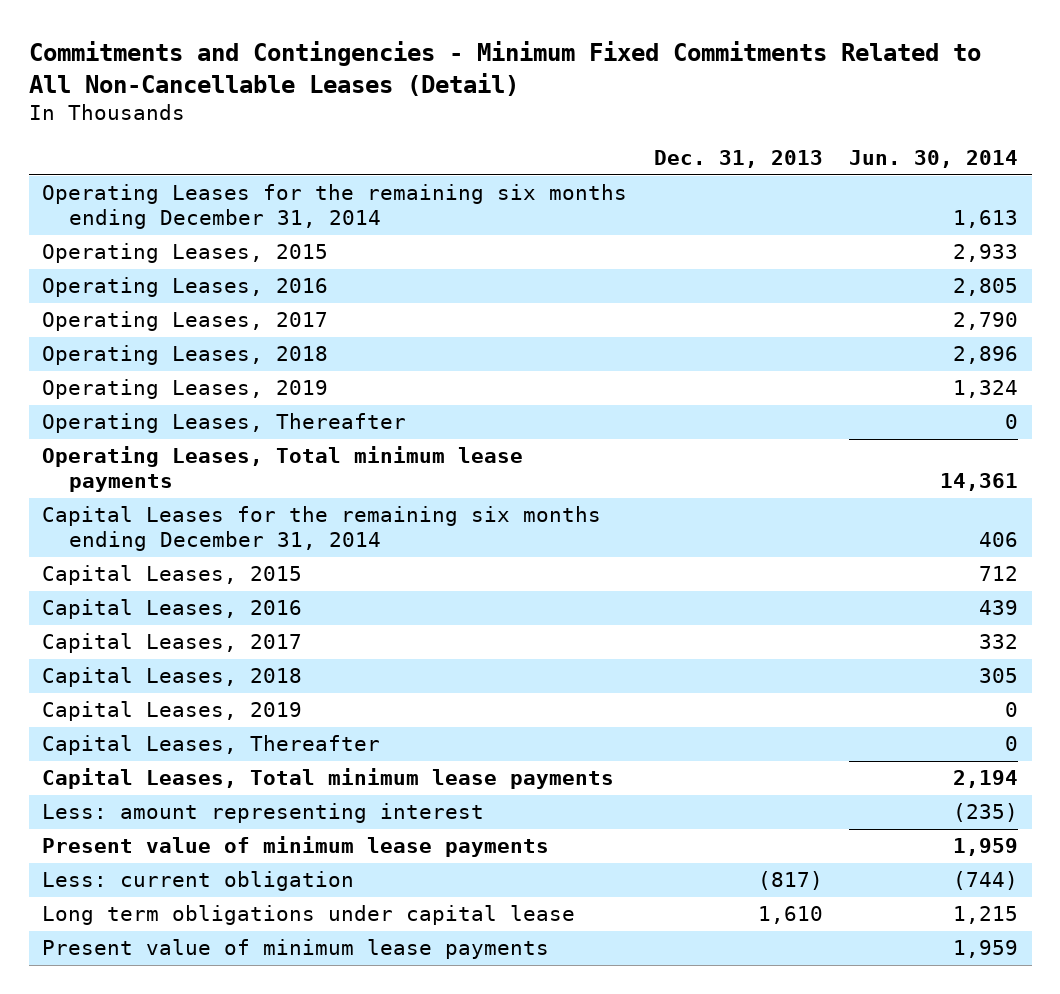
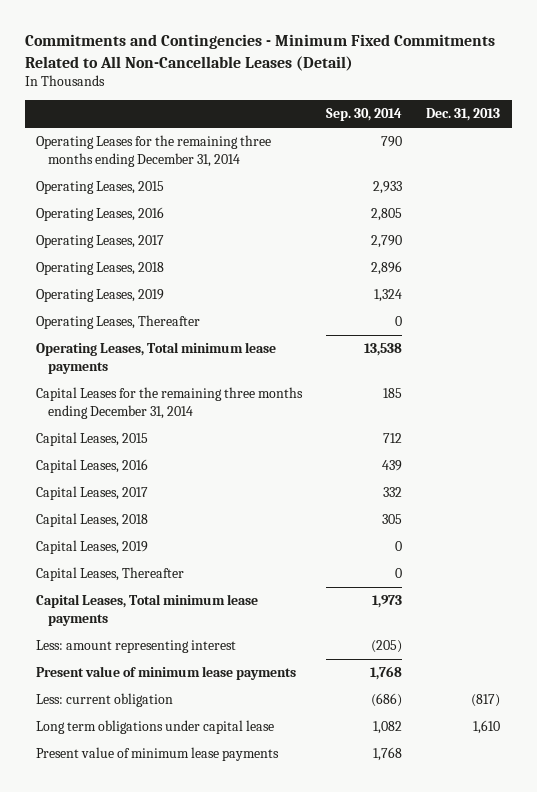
[849,150,1019,169] Jun. 30, 2014 -> none
none -> [326,108,403,122] Sep. 30, 2014
[42,184,628,230] Operating Leases for the remaining six months ending December 31, 2014 -> [36,135,272,167] Operating Leases for the remaining three months ending December 31, 2014
[42,506,602,552] Capital Leases for the remaining six months ending December 31, 2014 -> [36,387,304,419] Capital Leases for the remaining three months ending December 31, 2014

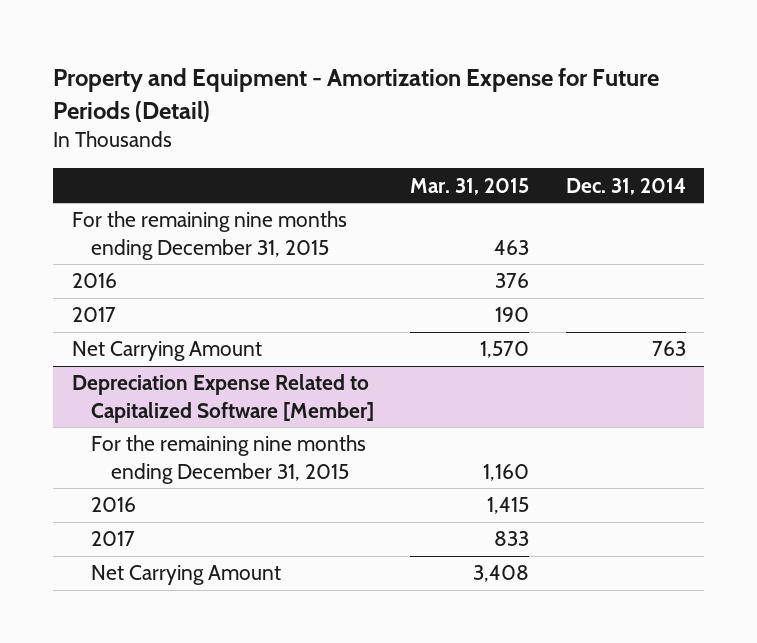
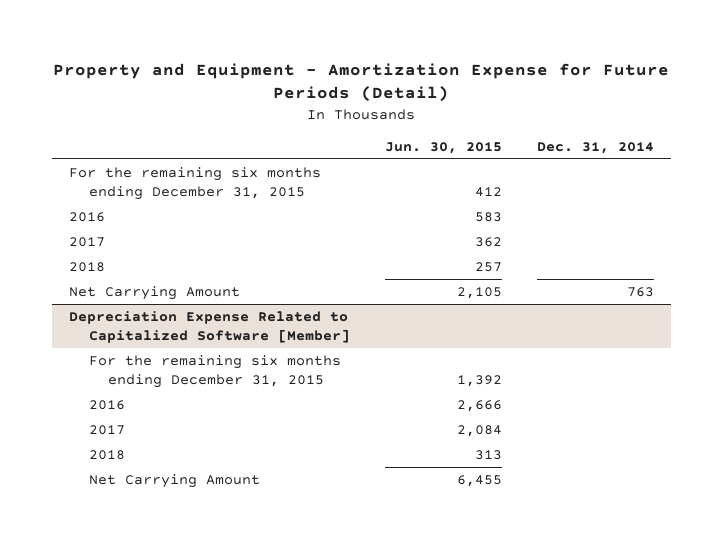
[410,177,530,195] Mar. 31, 2015 -> none
none -> [384,141,502,154] Jun. 30, 2015
[71,211,347,260] For the remaining nine months ending December 31, 2015 -> [69,166,322,200] For the remaining six months ending December 31, 2015
none -> [69,261,106,272] 2018
[91,435,367,484] For the remaining nine months ending December 31, 2015 -> [88,354,341,388] For the remaining six months ending December 31, 2015
none -> [88,449,125,460] 2018

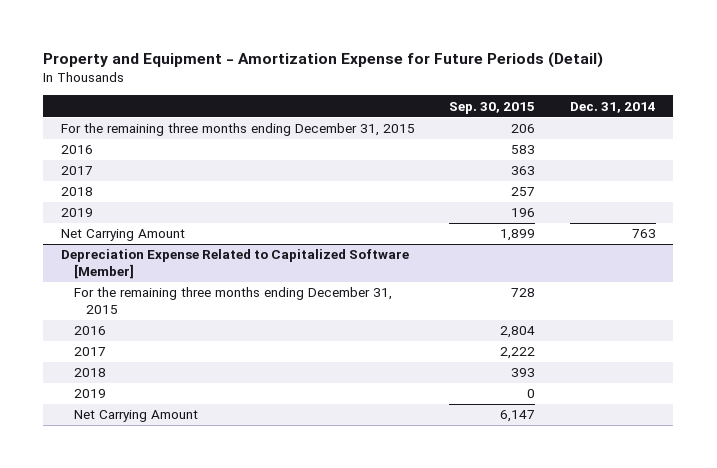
[384,141,502,154] Jun. 30, 2015 -> none
none -> [449,101,536,114] Sep. 30, 2015
[69,166,322,200] For the remaining six months ending December 31, 2015 -> [60,123,415,137] For the remaining three months ending December 31, 2015
none -> [60,208,93,218] 2019
[88,354,341,388] For the remaining six months ending December 31, 2015 -> [73,287,392,314] For the remaining three months ending December 31, 2015
none -> [73,389,106,399] 2019

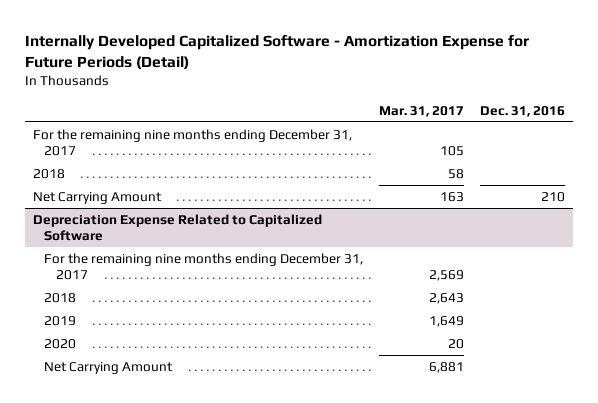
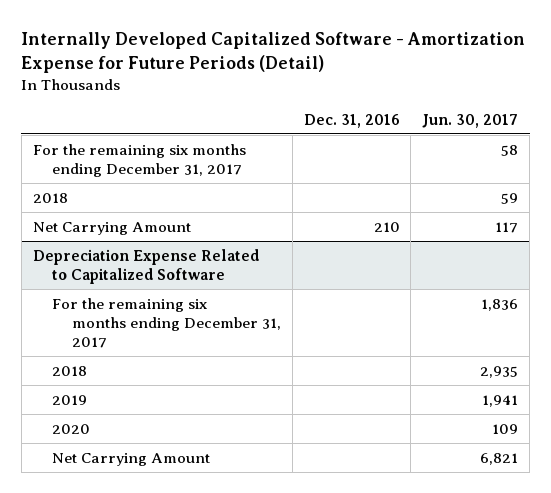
[379,105,465,117] Mar. 31, 2017 -> none
none -> [422,113,519,128] Jun. 30, 2017
[33,128,353,156] For the remaining nine months ending December 31, 2017 -> [32,143,246,177] For the remaining six months ending December 31, 2017
[44,252,364,280] For the remaining nine months ending December 31, 2017 -> [52,297,281,348] For the remaining six months ending December 31, 2017

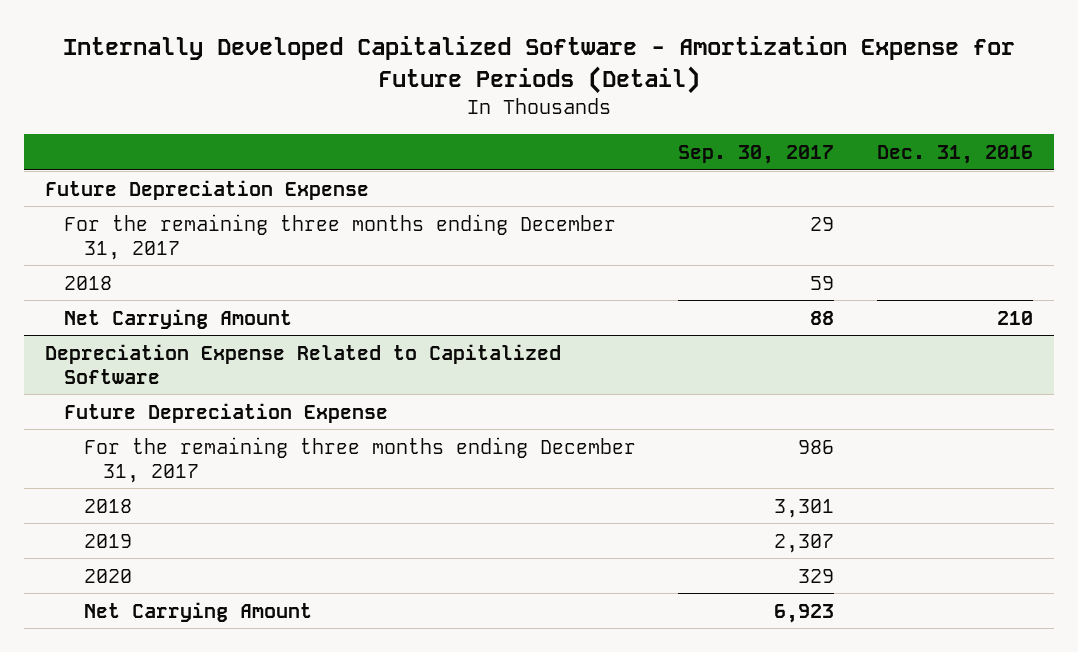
[422,113,519,128] Jun. 30, 2017 -> none
none -> [678,145,835,165] Sep. 30, 2017
none -> [45,179,370,200] Future Depreciation Expense
[32,143,246,177] For the remaining six months ending December 31, 2017 -> [64,213,617,260] For the remaining three months ending December 31, 2017
none -> [64,402,389,423] Future Depreciation Expense
[52,297,281,348] For the remaining six months ending December 31, 2017 -> [83,436,636,483] For the remaining three months ending December 31, 2017

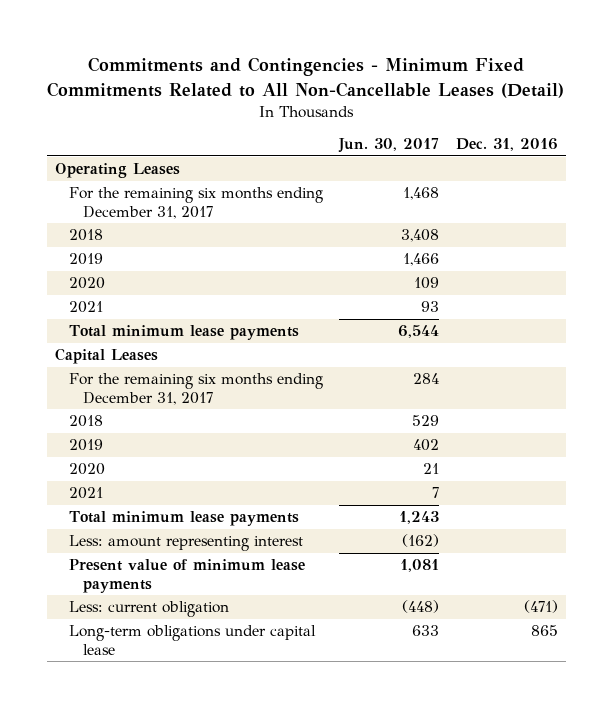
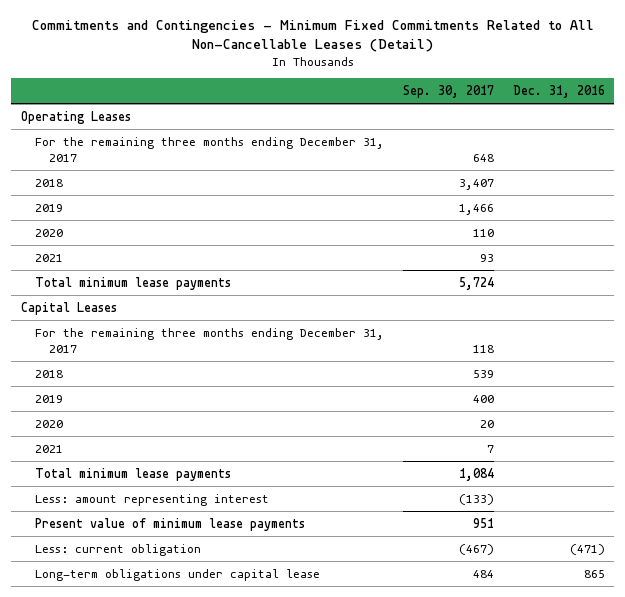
[338,138,440,154] Jun. 30, 2017 -> none
none -> [402,85,494,99] Sep. 30, 2017
[69,187,324,219] For the remaining six months ending December 31, 2017 -> [34,136,384,162] For the remaining three months ending December 31, 2017
[69,373,324,405] For the remaining six months ending December 31, 2017 -> [34,327,384,353] For the remaining three months ending December 31, 2017

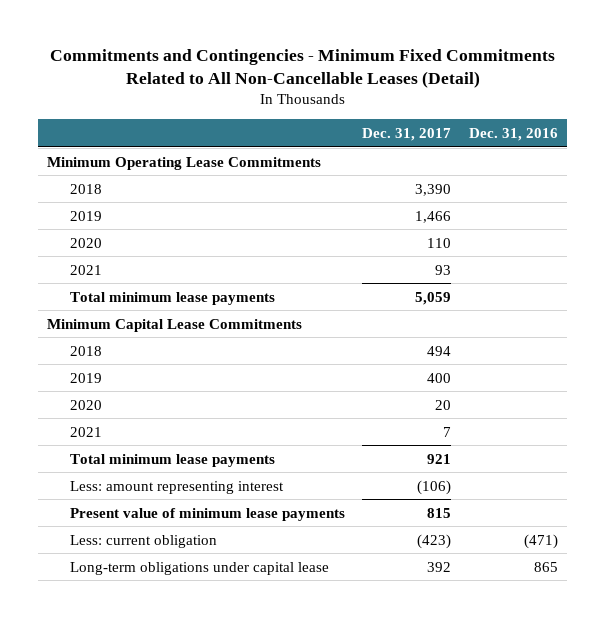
[402,85,494,99] Sep. 30, 2017 -> none
none -> [362,128,452,142] Dec. 31, 2017
[34,136,384,162] For the remaining three months ending December 31, 2017 -> none
[20,110,131,124] Operating Leases -> [46,156,321,170] Minimum Operating Lease Commitments
[34,327,384,353] For the remaining three months ending December 31, 2017 -> none
[20,301,117,315] Capital Leases -> [46,318,302,332] Minimum Capital Lease Commitments

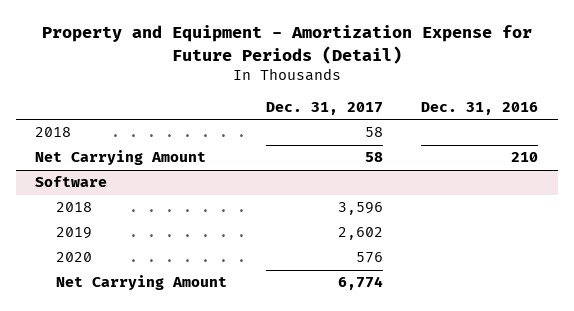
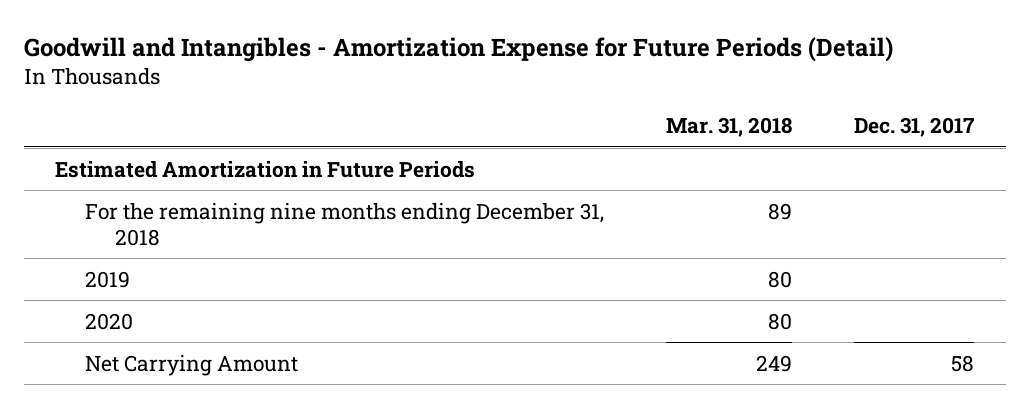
[41,25,532,64] Property and Equipment - Amortization Expense for Future Periods (Detail) -> [23,36,893,62] Goodwill and Intangibles - Amortization Expense for Future Periods (Detail)
[421,101,539,115] Dec. 31, 2016 -> none
none -> [666,117,793,138] Mar. 31, 2018
[35,127,72,138] 2018 -> none
none -> [54,160,475,178] Estimated Amortization in Future Periods
none -> [85,202,605,246] For the remaining nine months ending December 31, 2018
none -> [85,270,131,288] 2019
none -> [85,312,134,330] 2020
[35,176,108,188] Software -> none
[55,202,92,213] 2018 -> none
[55,227,92,240] 2019 -> none
[55,252,92,263] 2020 -> none
[55,275,227,291] Net Carrying Amount -> none

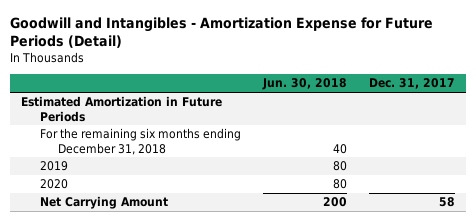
[666,117,793,138] Mar. 31, 2018 -> none
none -> [261,78,347,91] Jun. 30, 2018
[85,202,605,246] For the remaining nine months ending December 31, 2018 -> [39,128,241,155] For the remaining six months ending December 31, 2018

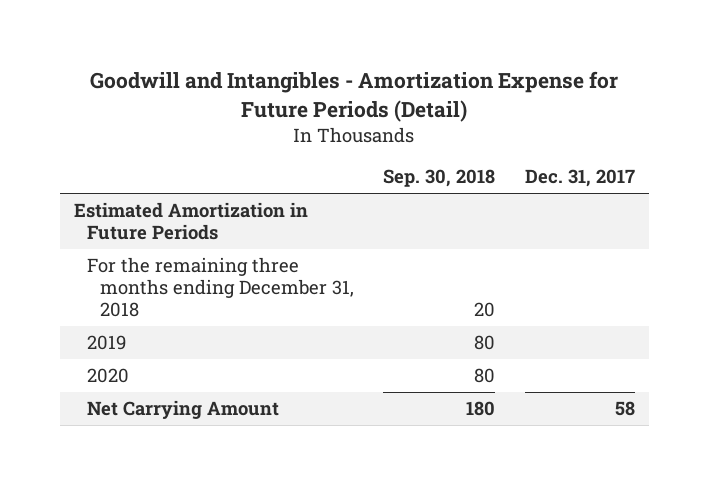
[261,78,347,91] Jun. 30, 2018 -> none
none -> [383,169,496,188] Sep. 30, 2018
[39,128,241,155] For the remaining six months ending December 31, 2018 -> [87,257,354,317] For the remaining three months ending December 31, 2018

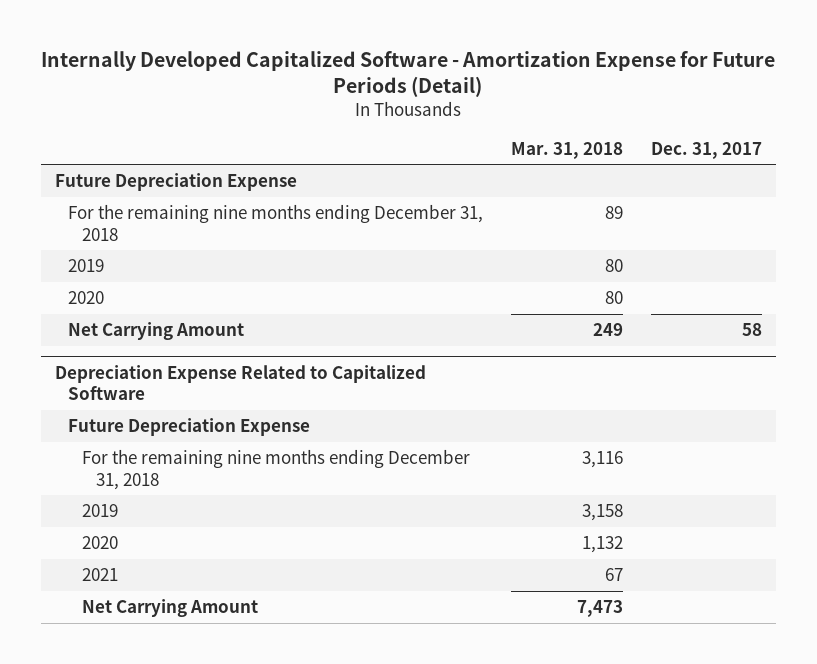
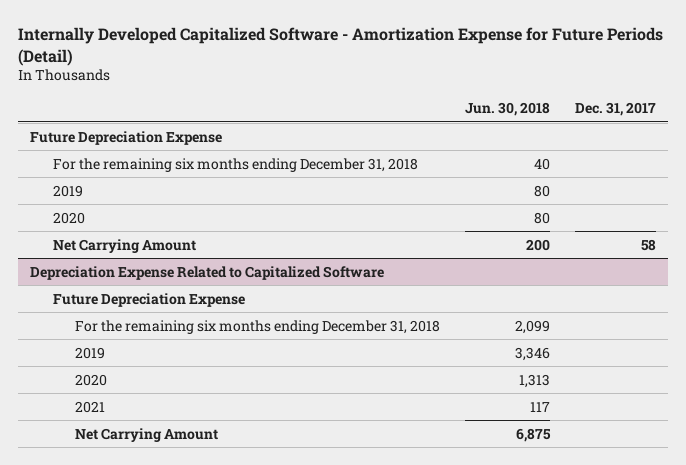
[511,141,624,159] Mar. 31, 2018 -> none
none -> [464,102,550,117] Jun. 30, 2018
[68,204,484,241] For the remaining nine months ending December 31, 2018 -> [52,157,418,172] For the remaining six months ending December 31, 2018
[82,449,471,490] For the remaining nine months ending December 31, 2018 -> [74,319,440,334] For the remaining six months ending December 31, 2018

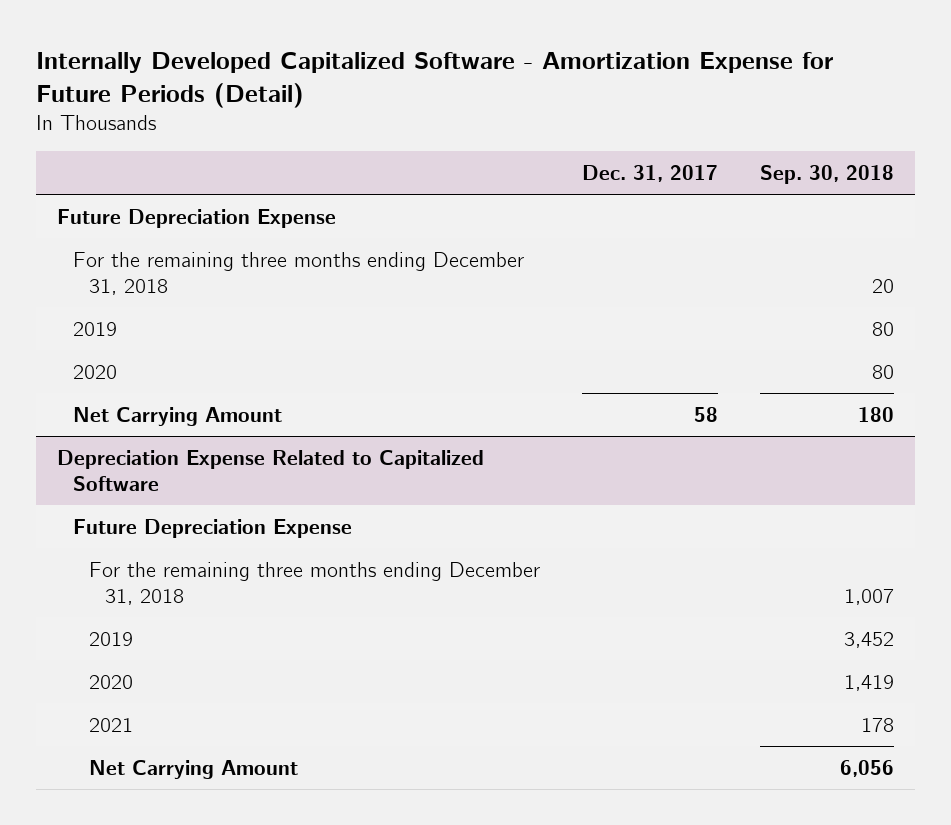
[464,102,550,117] Jun. 30, 2018 -> none
none -> [759,165,894,185] Sep. 30, 2018
[52,157,418,172] For the remaining six months ending December 31, 2018 -> [72,251,524,296] For the remaining three months ending December 31, 2018
[74,319,440,334] For the remaining six months ending December 31, 2018 -> [88,561,540,606] For the remaining three months ending December 31, 2018

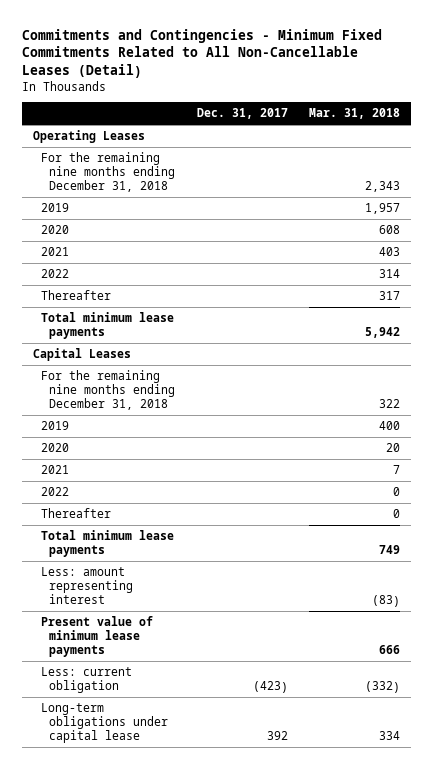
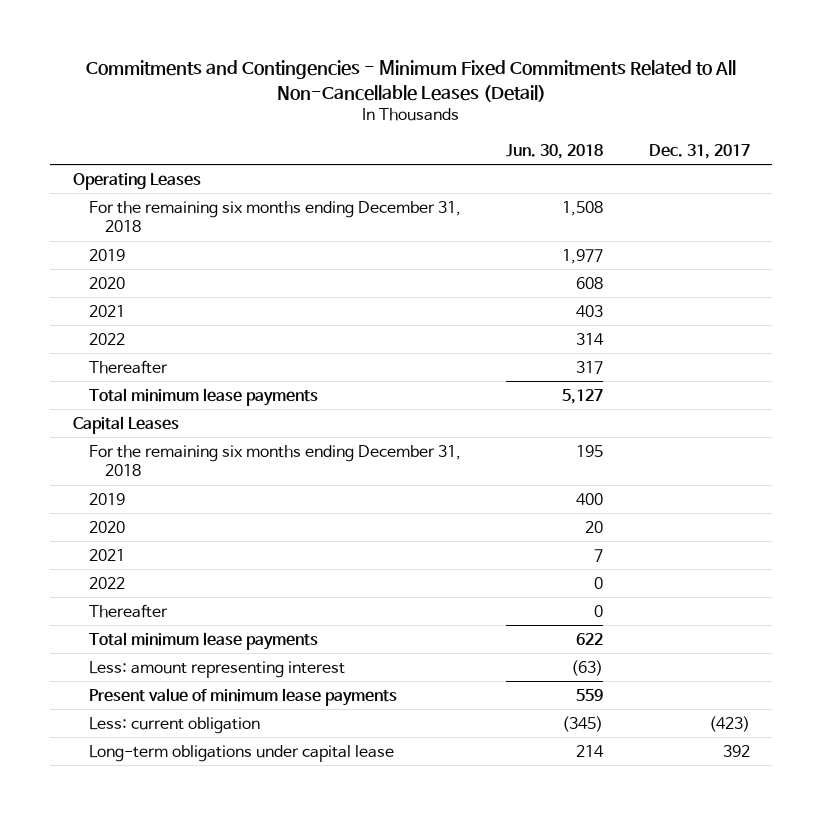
[309,108,401,120] Mar. 31, 2018 -> none
none -> [506,143,604,159] Jun. 30, 2018
[40,152,176,193] For the remaining nine months ending December 31, 2018 -> [88,200,461,233] For the remaining six months ending December 31, 2018
[40,370,176,411] For the remaining nine months ending December 31, 2018 -> [88,444,461,477] For the remaining six months ending December 31, 2018

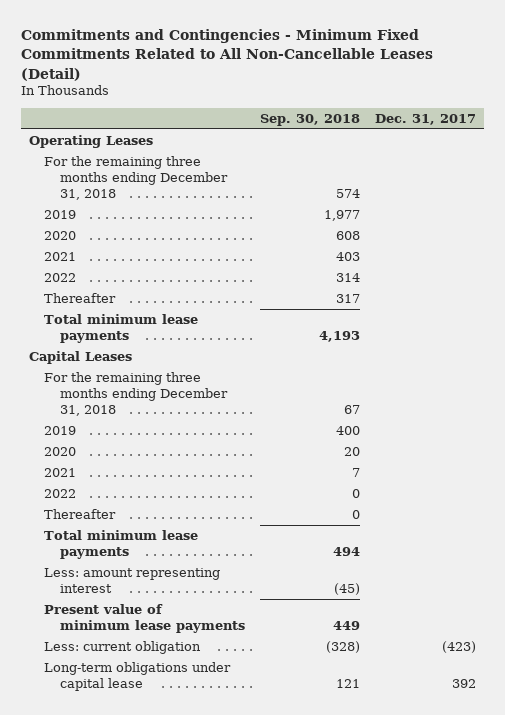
[506,143,604,159] Jun. 30, 2018 -> none
none -> [260,113,361,126] Sep. 30, 2018
[88,200,461,233] For the remaining six months ending December 31, 2018 -> [44,156,229,201] For the remaining three months ending December 31, 2018
[88,444,461,477] For the remaining six months ending December 31, 2018 -> [44,372,229,417] For the remaining three months ending December 31, 2018

